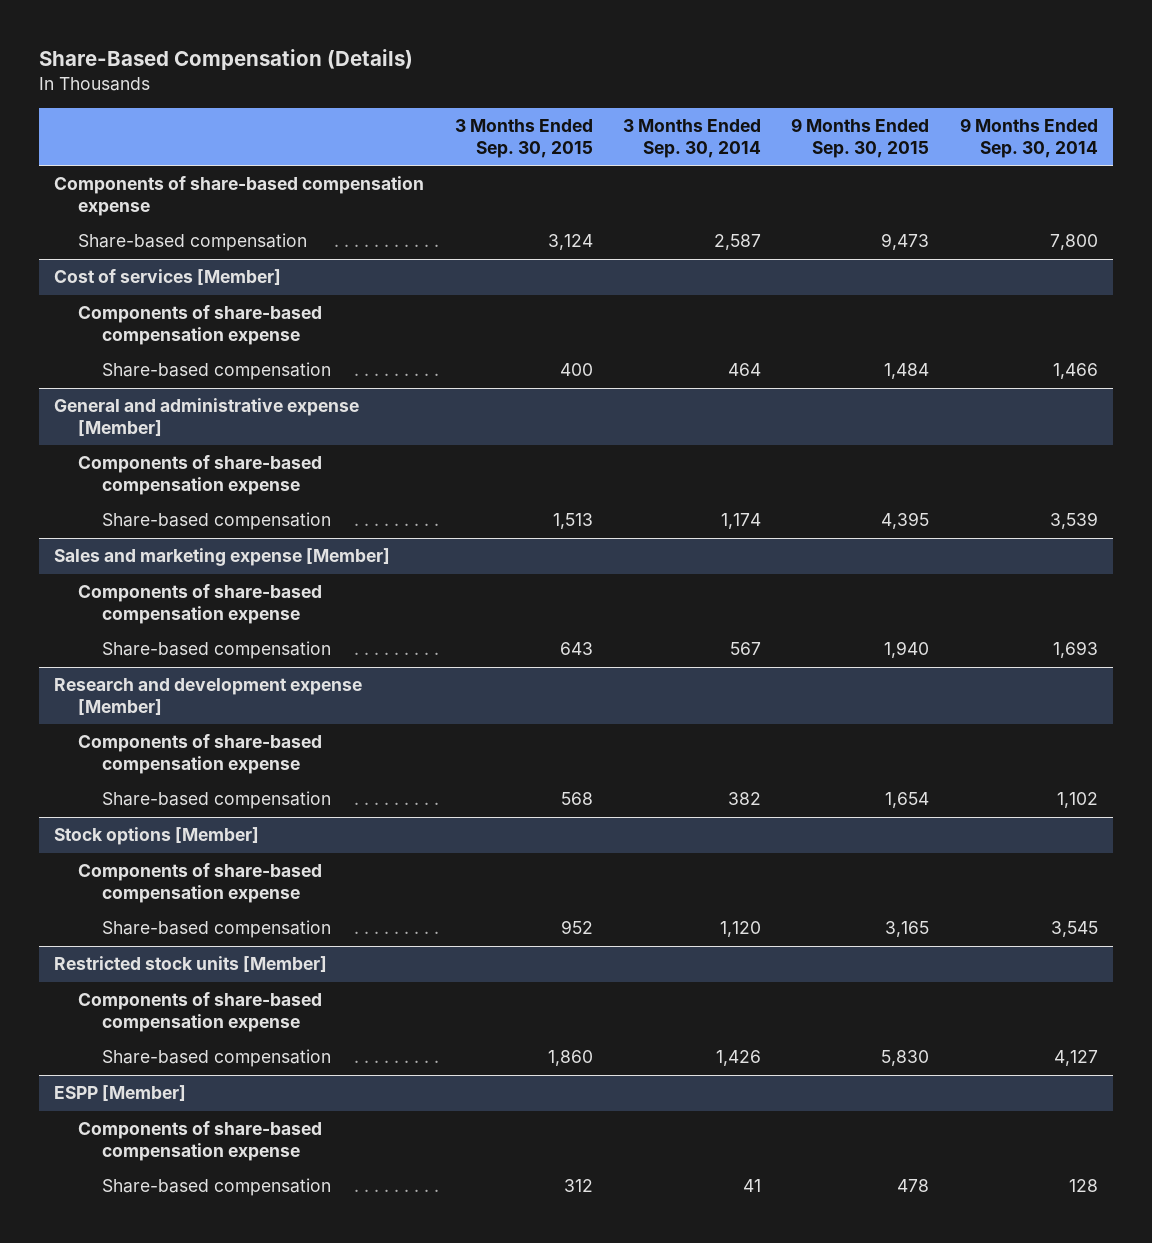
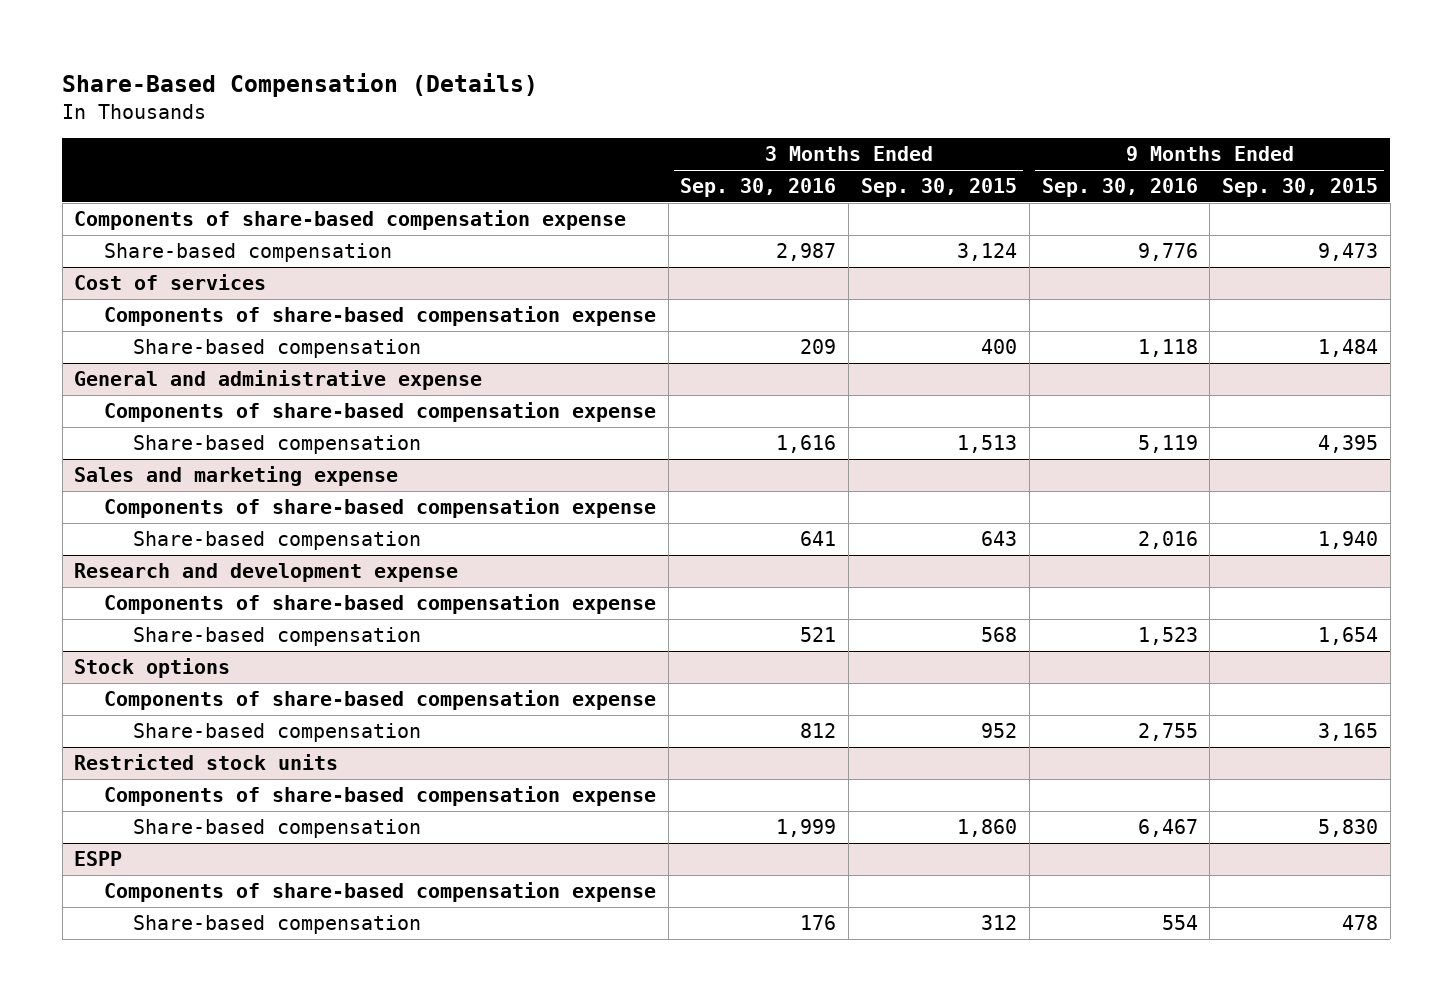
[622,119,761,158] 3 Months Ended Sep. 30, 2014 -> none
[959,118,1098,158] 9 Months Ended Sep. 30, 2014 -> none
none -> [680,178,837,198] Sep. 30, 2016
none -> [1041,178,1198,198] Sep. 30, 2016
[54,269,282,286] Cost of services [Member] -> [74,274,267,291] Cost of services
[54,398,360,437] General and administrative expense [Member] -> [74,370,483,391] General and administrative expense
[54,548,391,567] Sales and marketing expense [Member] -> [74,466,399,487] Sales and marketing expense
[54,678,363,716] Research and development expense [Member] -> [74,563,459,583] Research and development expense
[54,827,260,846] Stock options [Member] -> [74,658,231,679] Stock options
[54,956,328,973] Restricted stock units [Member] -> [74,754,339,771] Restricted stock units
[54,1085,187,1102] ESPP [Member] -> [74,851,123,867] ESPP

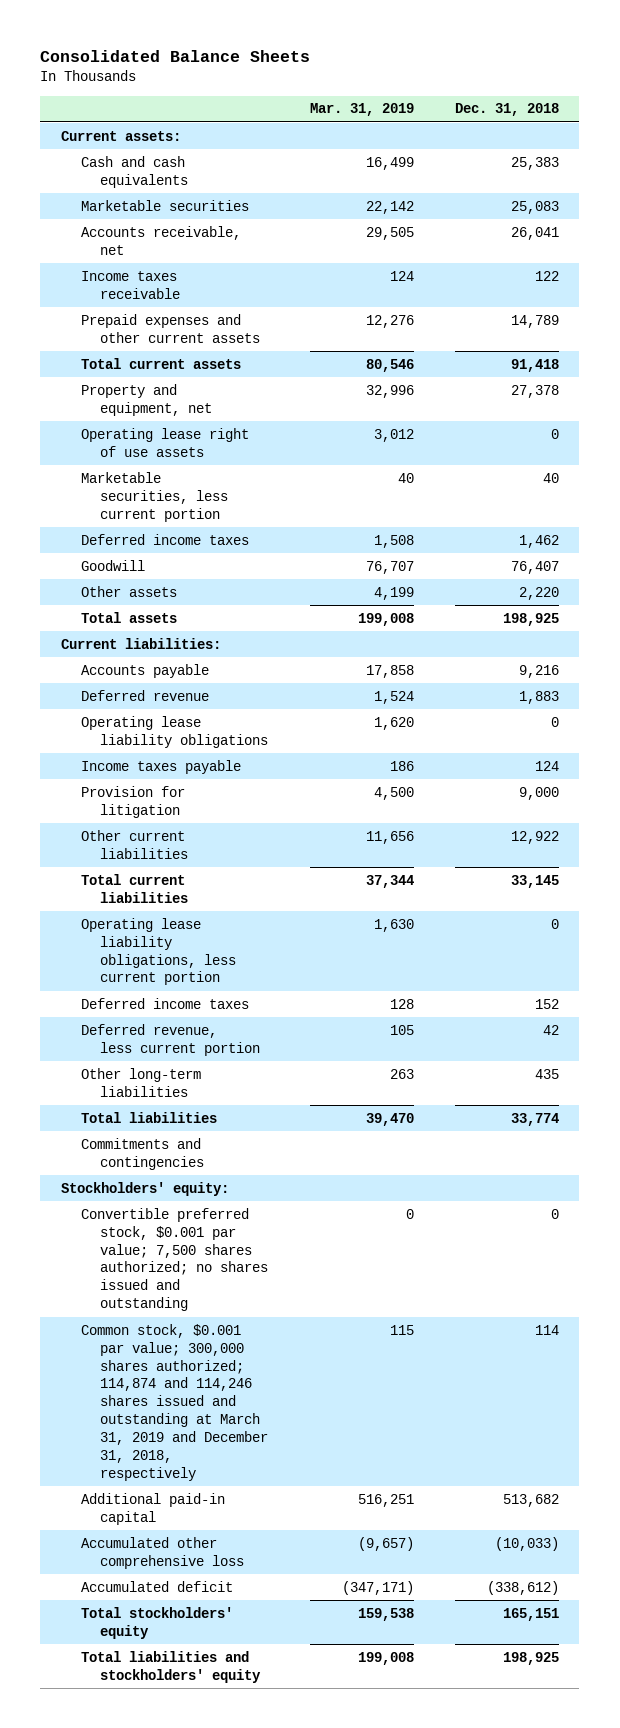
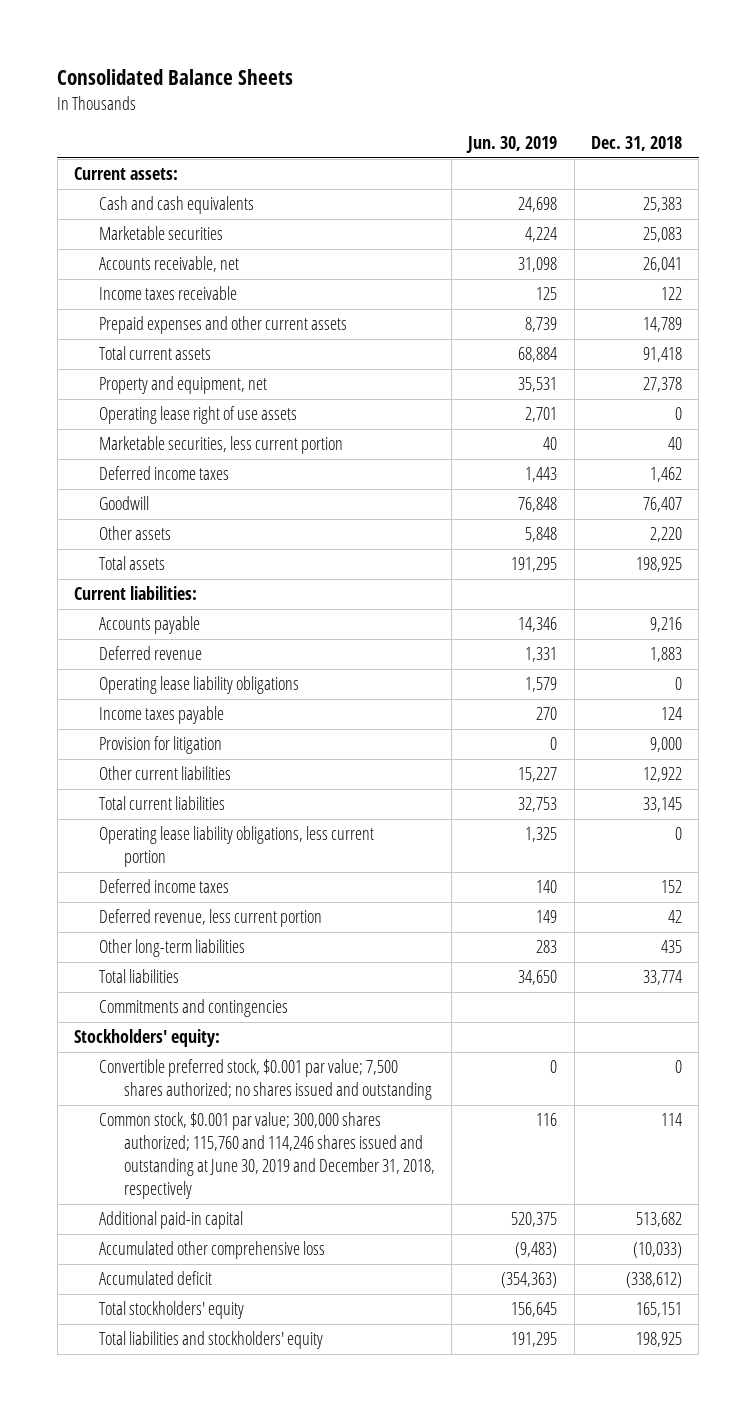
[309,103,414,117] Mar. 31, 2019 -> none
none -> [466,136,558,154] Jun. 30, 2019
[80,1323,269,1481] Common stock, $0.001 par value; 300,000 shares authorized; 114,874 and 114,246 shares issued and outstanding at March 31, 2019 and December 31, 2018, respectively -> [98,1112,435,1199] Common stock, $0.001 par value; 300,000 shares authorized; 115,760 and 114,246 shares issued and outstanding at June 30, 2019 and December 31, 2018, respectively

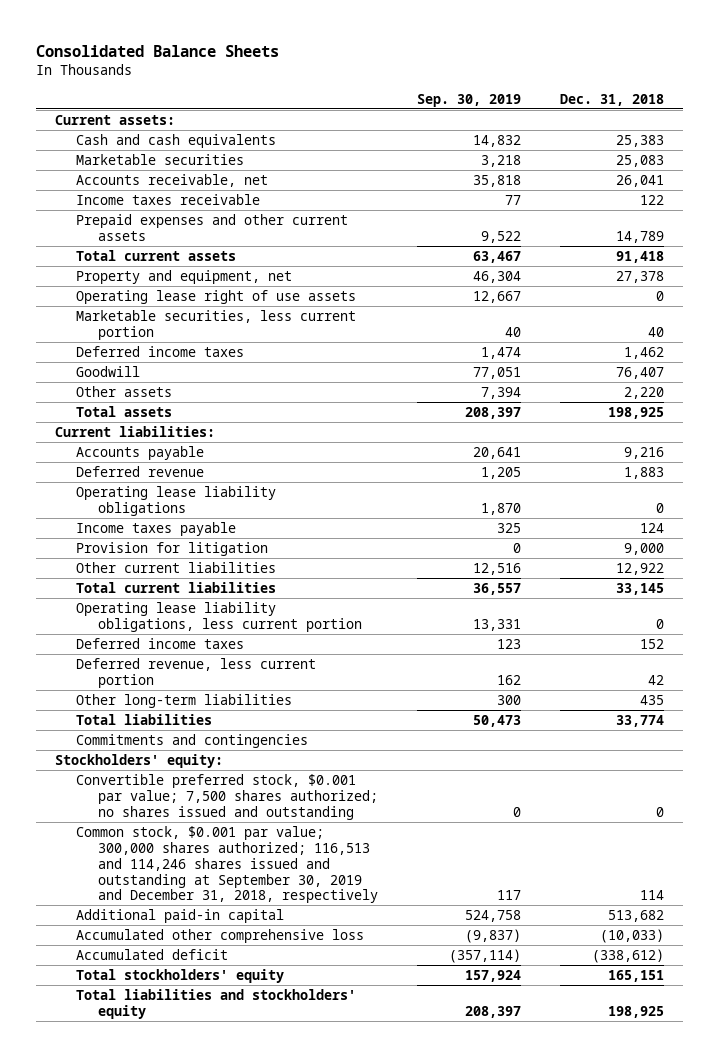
[466,136,558,154] Jun. 30, 2019 -> none
none -> [416,93,521,107] Sep. 30, 2019
[98,1112,435,1199] Common stock, $0.001 par value; 300,000 shares authorized; 115,760 and 114,246 shares issued and outstanding at June 30, 2019 and December 31, 2018, respectively -> [76,825,378,904] Common stock, $0.001 par value; 300,000 shares authorized; 116,513 and 114,246 shares issued and outstanding at September 30, 2019 and December 31, 2018, respectively

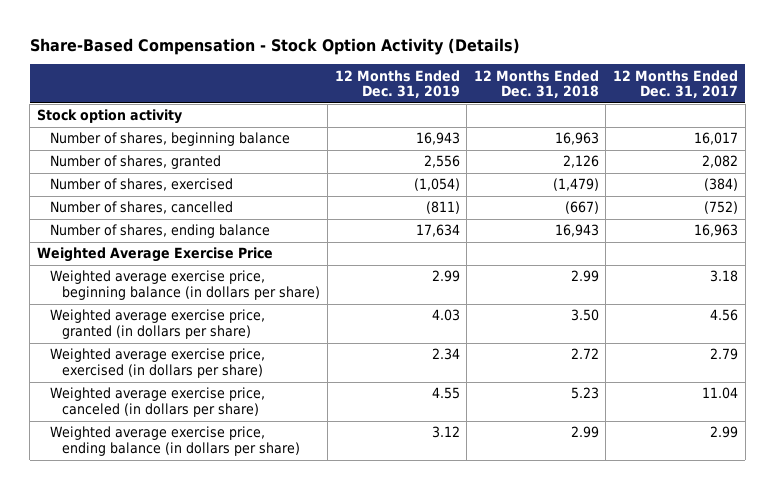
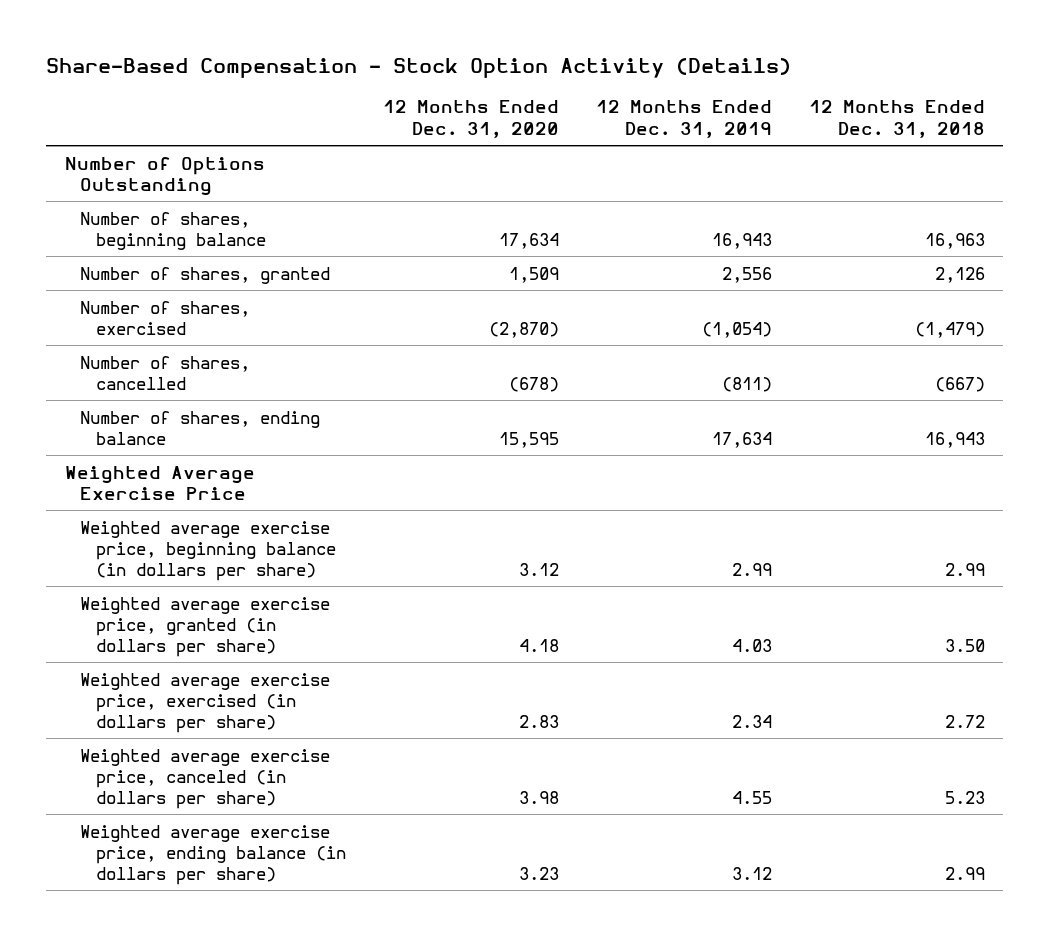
[613,69,739,99] 12 Months Ended Dec. 31, 2017 -> none
none -> [382,100,559,138] 12 Months Ended Dec. 31, 2020
[36,109,182,125] Stock option activity -> [64,156,265,196] Number of Options Outstanding

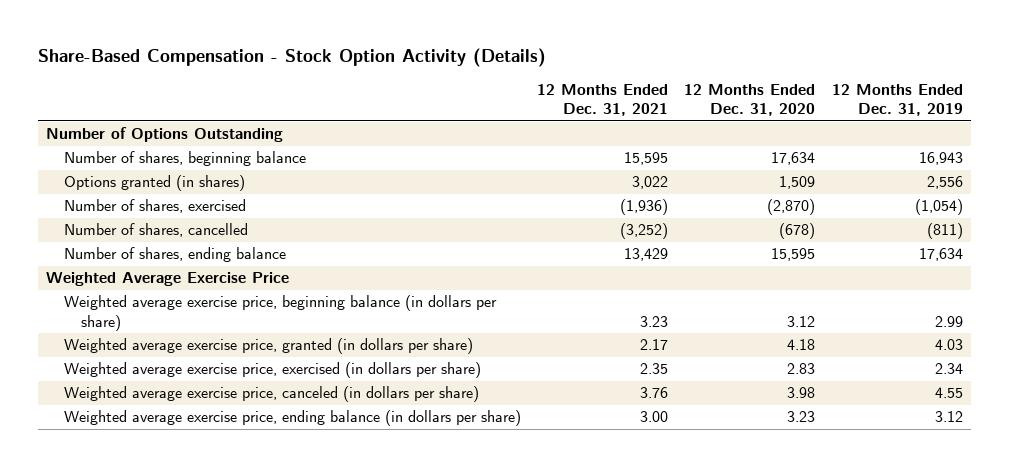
[808,100,985,138] 12 Months Ended Dec. 31, 2018 -> none
none -> [536,83,668,117] 12 Months Ended Dec. 31, 2021
[80,266,331,284] Number of shares, granted -> [63,175,245,192] Options granted (in shares)

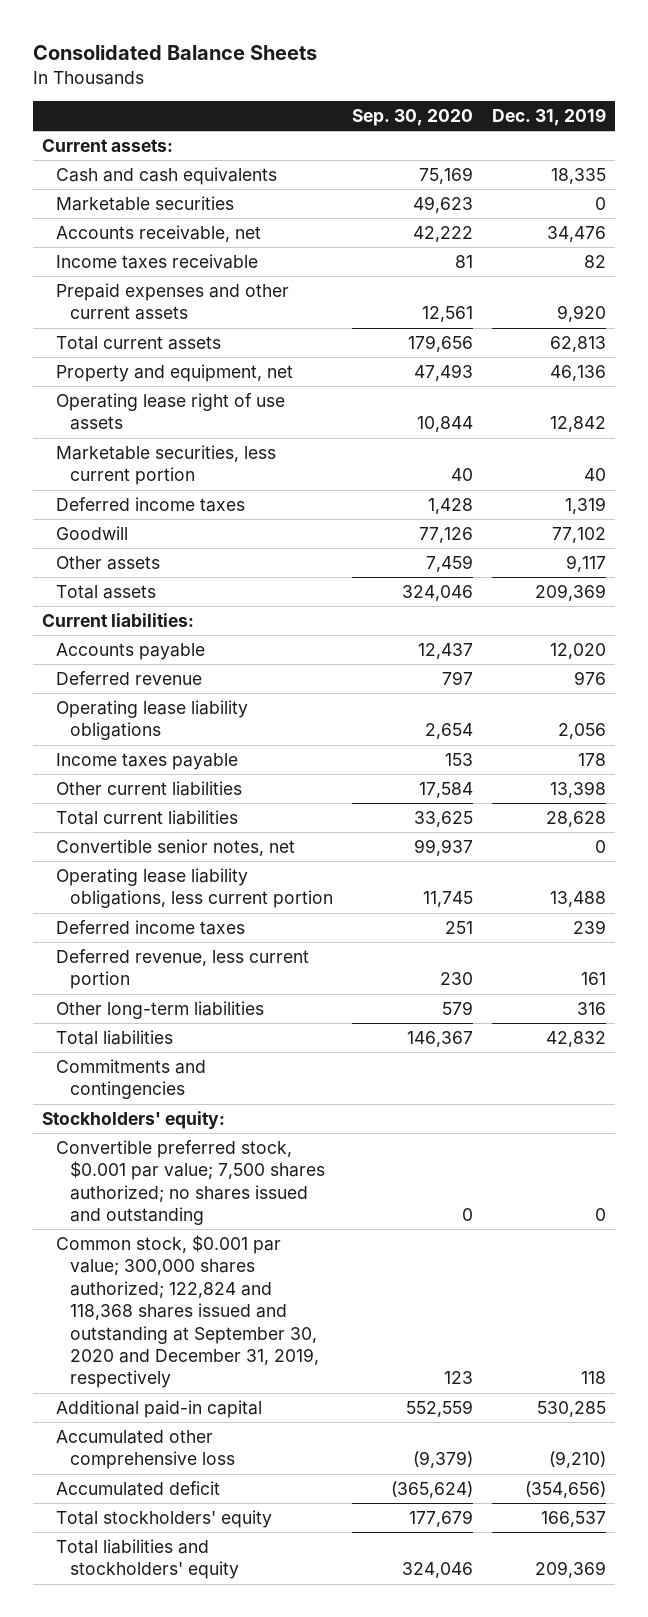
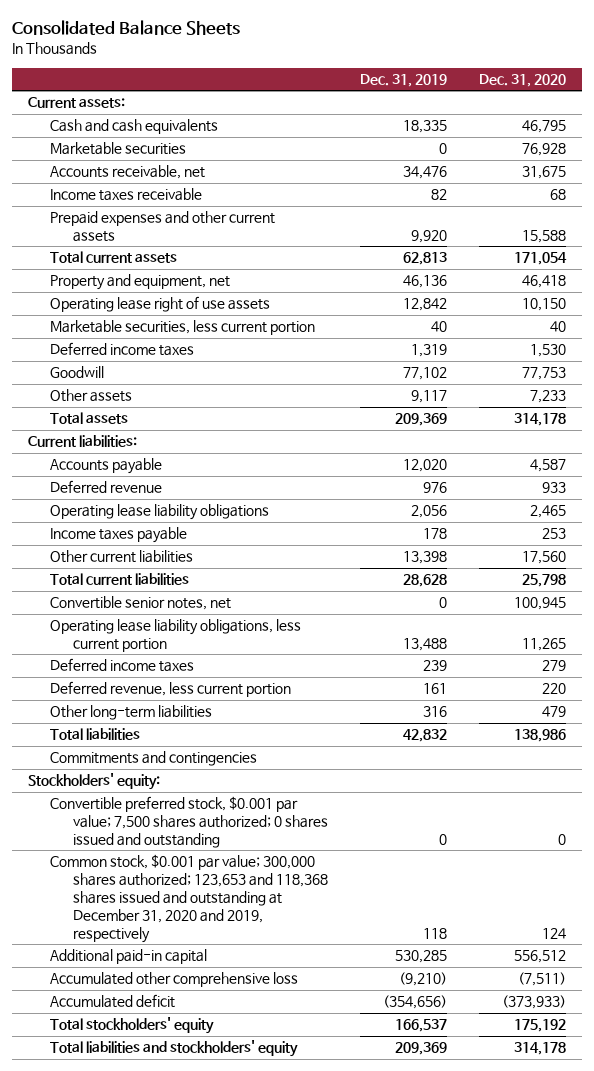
[351,109,473,127] Sep. 30, 2020 -> none
none -> [478,73,566,87] Dec. 31, 2020
[55,1140,325,1226] Convertible preferred stock, $0.001 par value; 7,500 shares authorized; no shares issued and outstanding -> [50,796,328,848] Convertible preferred stock, $0.001 par value; 7,500 shares authorized; 0 shares issued and outstanding
[55,1235,319,1389] Common stock, $0.001 par value; 300,000 shares authorized; 122,824 and 118,368 shares issued and outstanding at September 30, 2020 and December 31, 2019, respectively -> [50,854,328,943] Common stock, $0.001 par value; 300,000 shares authorized; 123,653 and 118,368 shares issued and outstanding at December 31, 2020 and 2019, respectively

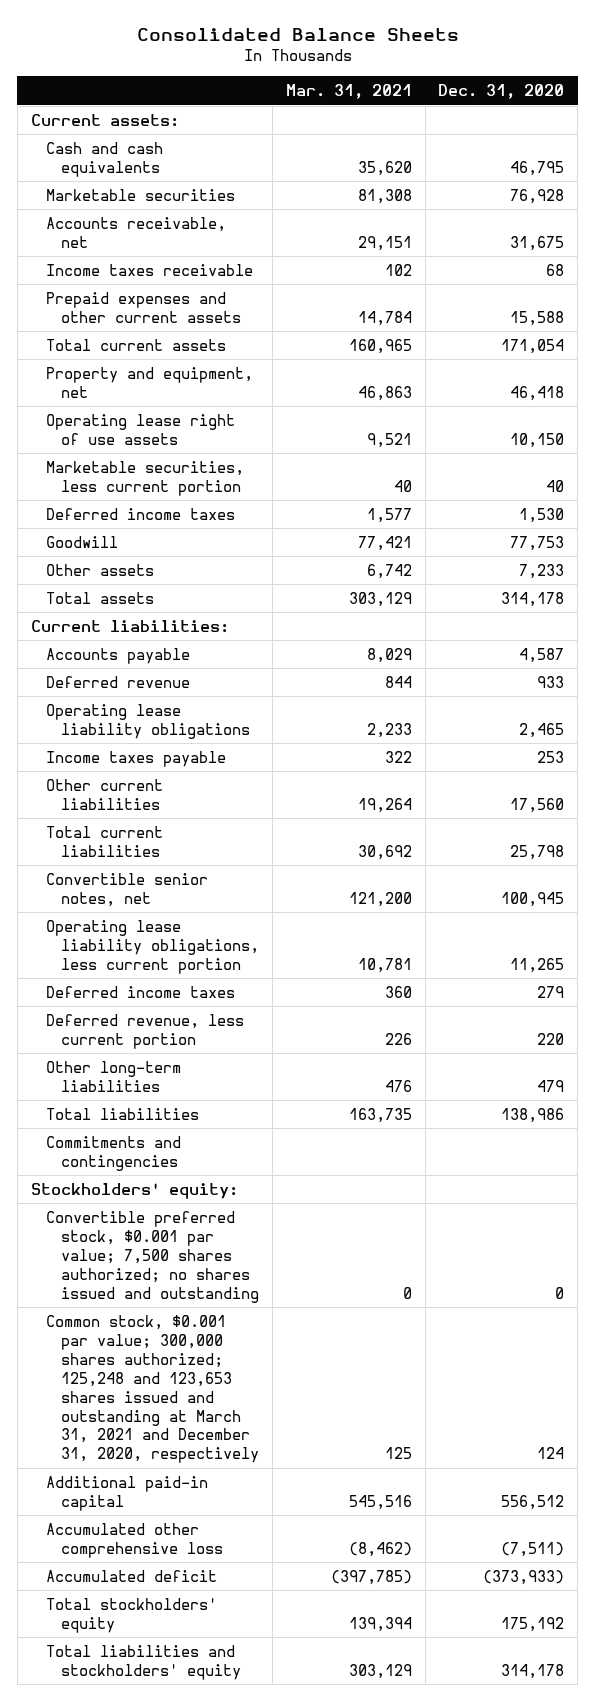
[359,73,447,87] Dec. 31, 2019 -> none
none -> [285,84,412,100] Mar. 31, 2021
[50,796,328,848] Convertible preferred stock, $0.001 par value; 7,500 shares authorized; 0 shares issued and outstanding -> [45,1210,259,1303] Convertible preferred stock, $0.001 par value; 7,500 shares authorized; no shares issued and outstanding
[50,854,328,943] Common stock, $0.001 par value; 300,000 shares authorized; 123,653 and 118,368 shares issued and outstanding at December 31, 2020 and 2019, respectively -> [45,1314,259,1464] Common stock, $0.001 par value; 300,000 shares authorized; 125,248 and 123,653 shares issued and outstanding at March 31, 2021 and December 31, 2020, respectively

